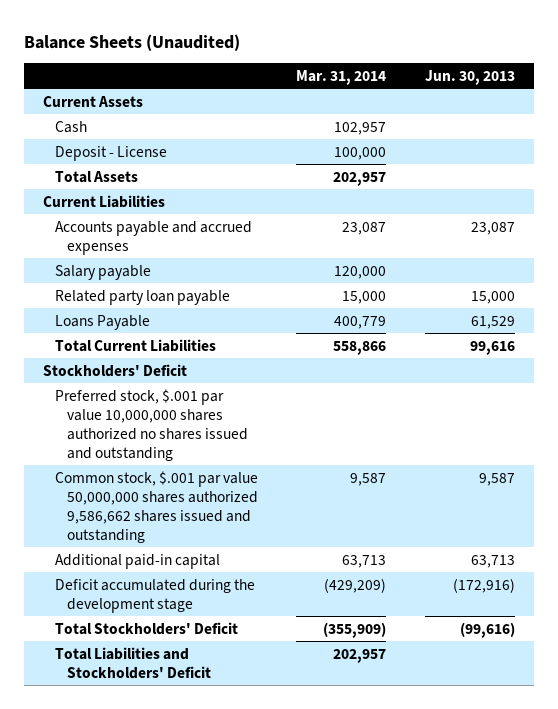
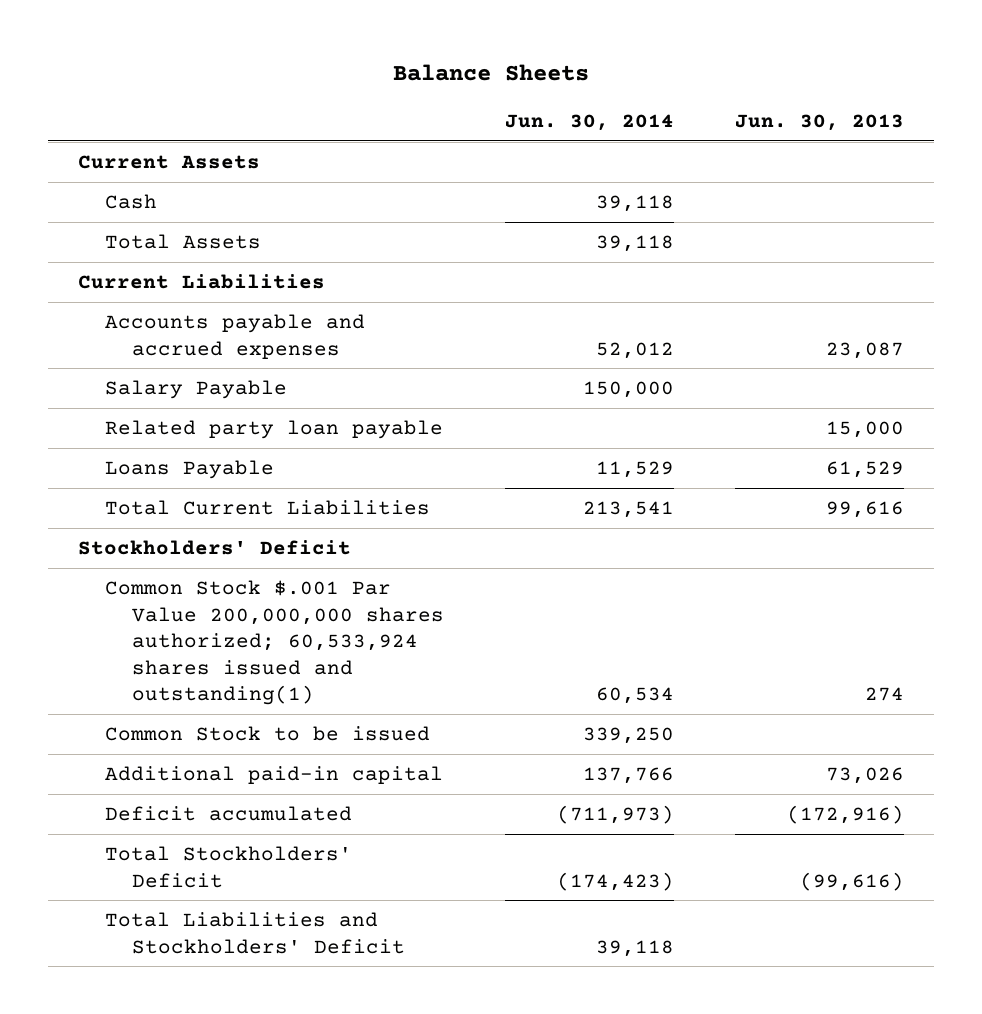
[23,33,240,51] Balance Sheets (Unaudited) -> [392,64,589,82] Balance Sheets
[296,69,387,85] Mar. 31, 2014 -> none
none -> [504,114,674,132] Jun. 30, 2014
[54,145,167,161] Deposit - License -> none
[54,264,151,280] Salary payable -> [104,379,287,399] Salary Payable
[54,388,248,461] Preferred stock, $.001 par value 10,000,000 shares authorized no shares issued and outstanding -> none
[54,470,258,543] Common stock, $.001 par value 50,000,000 shares authorized 9,586,662 shares issued and outstanding -> [104,579,444,706] Common Stock $.001 Par Value 200,000,000 shares authorized; 60,533,924 shares issued and outstanding(1)
[478,472,515,486] 9,587 -> [864,687,904,702] 274
none -> [104,725,430,741] Common Stock to be issued
[470,554,515,568] 63,713 -> [825,766,904,784] 73,026
[54,578,255,613] Deficit accumulated during the development stage -> [104,805,352,821] Deficit accumulated

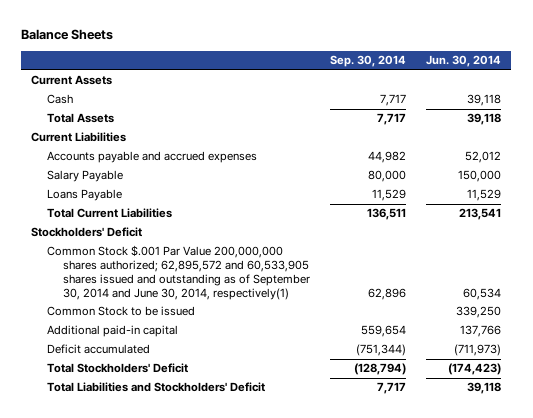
[734,114,904,132] Jun. 30, 2013 -> none
none -> [330,55,407,68] Sep. 30, 2014
[104,419,443,439] Related party loan payable -> none
[104,579,444,706] Common Stock $.001 Par Value 200,000,000 shares authorized; 60,533,924 shares issued and outstanding(1) -> [47,245,311,300] Common Stock $.001 Par Value 200,000,000 shares authorized; 62,895,572 and 60,533,905 shares issued and outstanding as of September 30, 2014 and June 30, 2014, respectively(1)

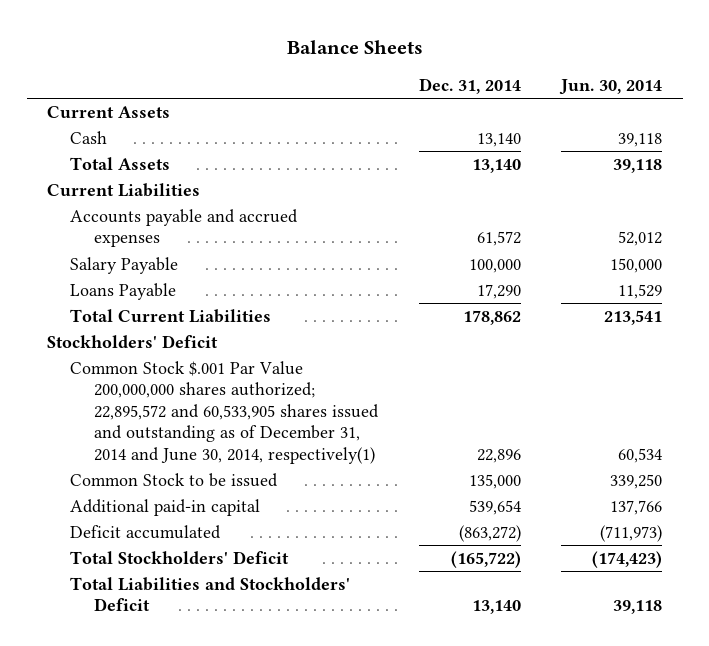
[330,55,407,68] Sep. 30, 2014 -> none
none -> [418,78,521,95] Dec. 31, 2014
[47,245,311,300] Common Stock $.001 Par Value 200,000,000 shares authorized; 62,895,572 and 60,533,905 shares issued and outstanding as of September 30, 2014 and June 30, 2014, respectively(1) -> [70,360,379,464] Common Stock $.001 Par Value 200,000,000 shares authorized; 22,895,572 and 60,533,905 shares issued and outstanding as of December 31, 2014 and June 30, 2014, respectively(1)

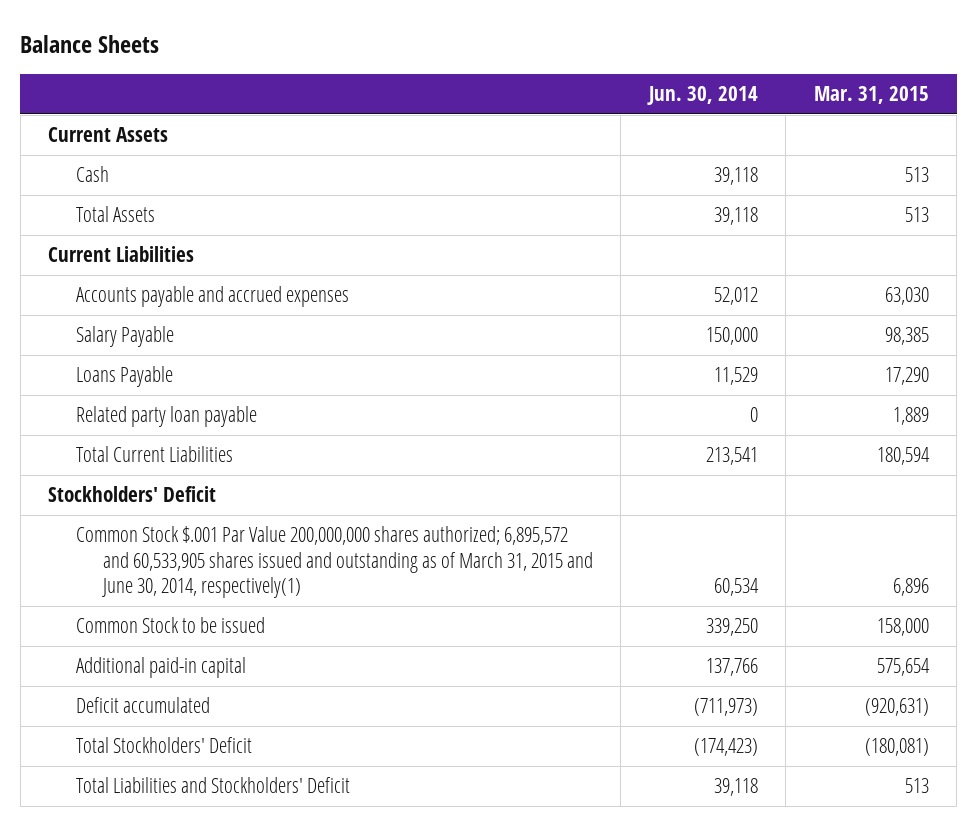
[418,78,521,95] Dec. 31, 2014 -> none
none -> [813,85,929,104] Mar. 31, 2015
none -> [75,406,257,428] Related party loan payable
[70,360,379,464] Common Stock $.001 Par Value 200,000,000 shares authorized; 22,895,572 and 60,533,905 shares issued and outstanding as of December 31, 2014 and June 30, 2014, respectively(1) -> [75,526,593,599] Common Stock $.001 Par Value 200,000,000 shares authorized; 6,895,572 and 60,533,905 shares issued and outstanding as of March 31, 2015 and June 30, 2014, respectively(1)

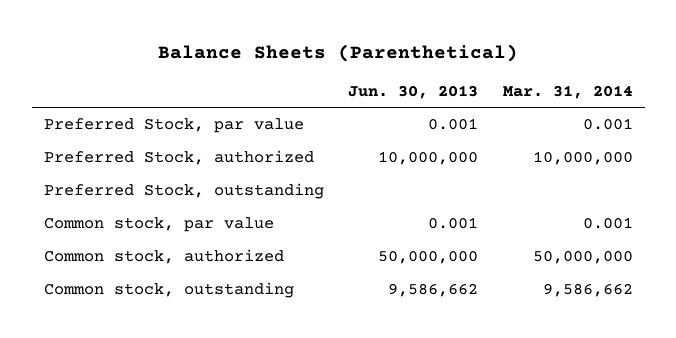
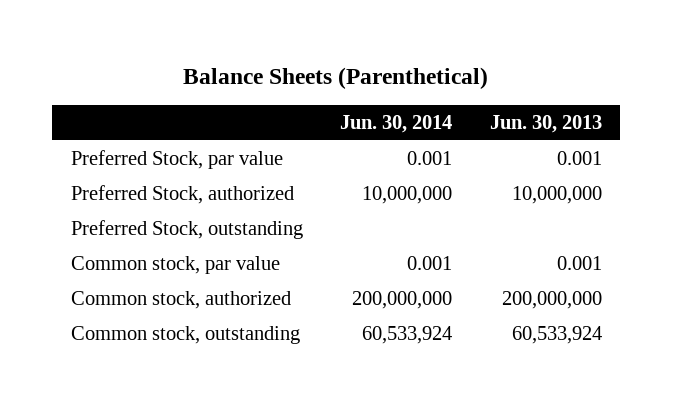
[502,84,633,99] Mar. 31, 2014 -> none
none -> [340,115,453,134] Jun. 30, 2014
[378,250,479,265] 50,000,000 -> [501,291,602,310] 200,000,000
[388,283,479,298] 9,586,662 -> [511,326,602,345] 60,533,924

